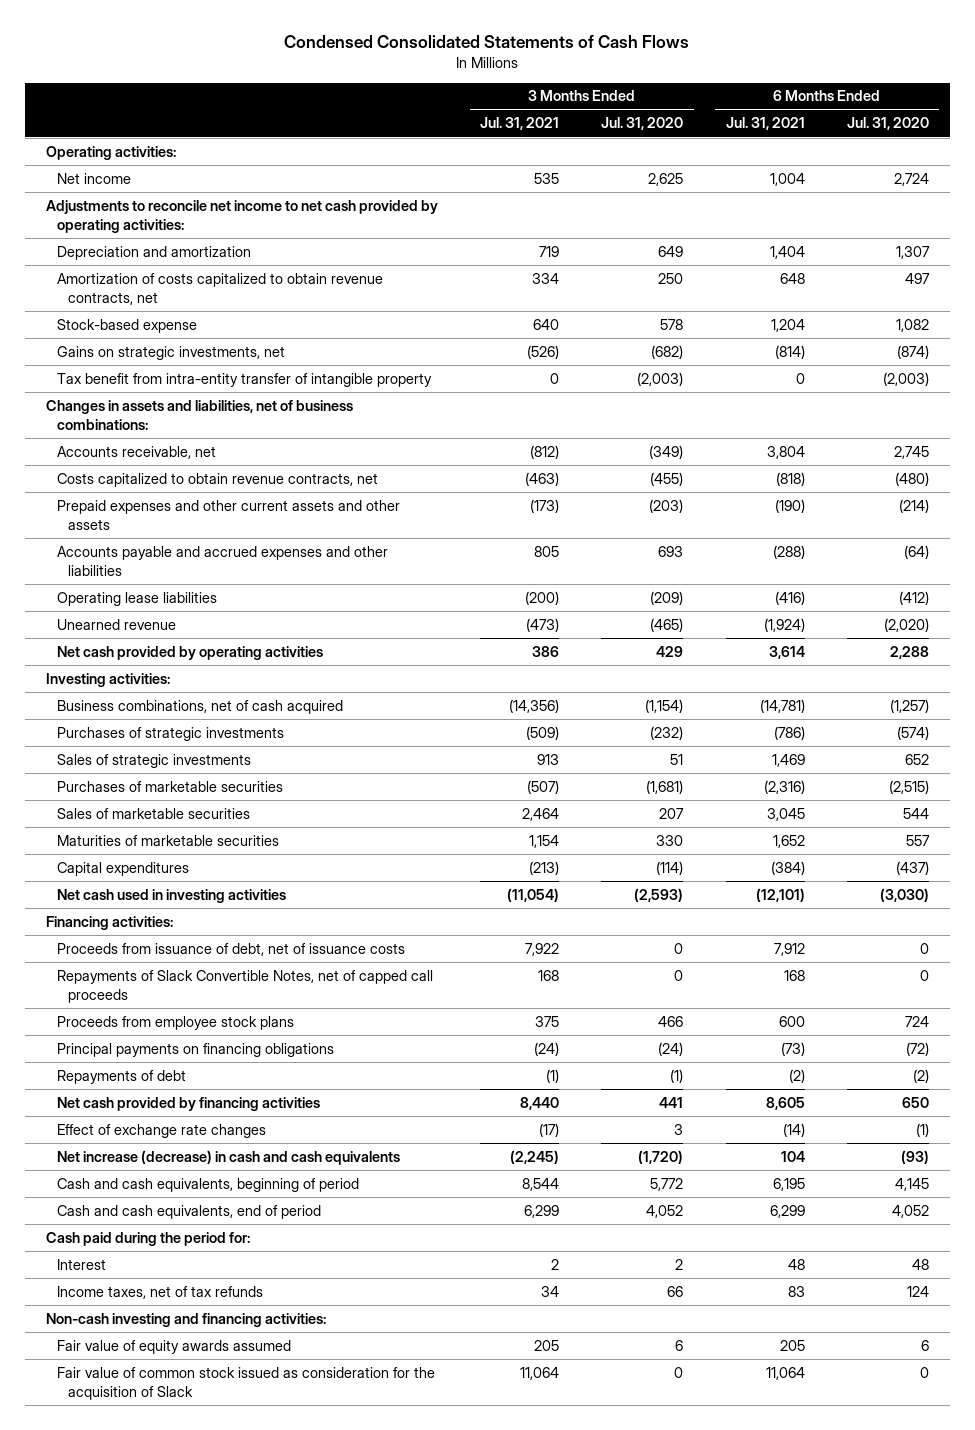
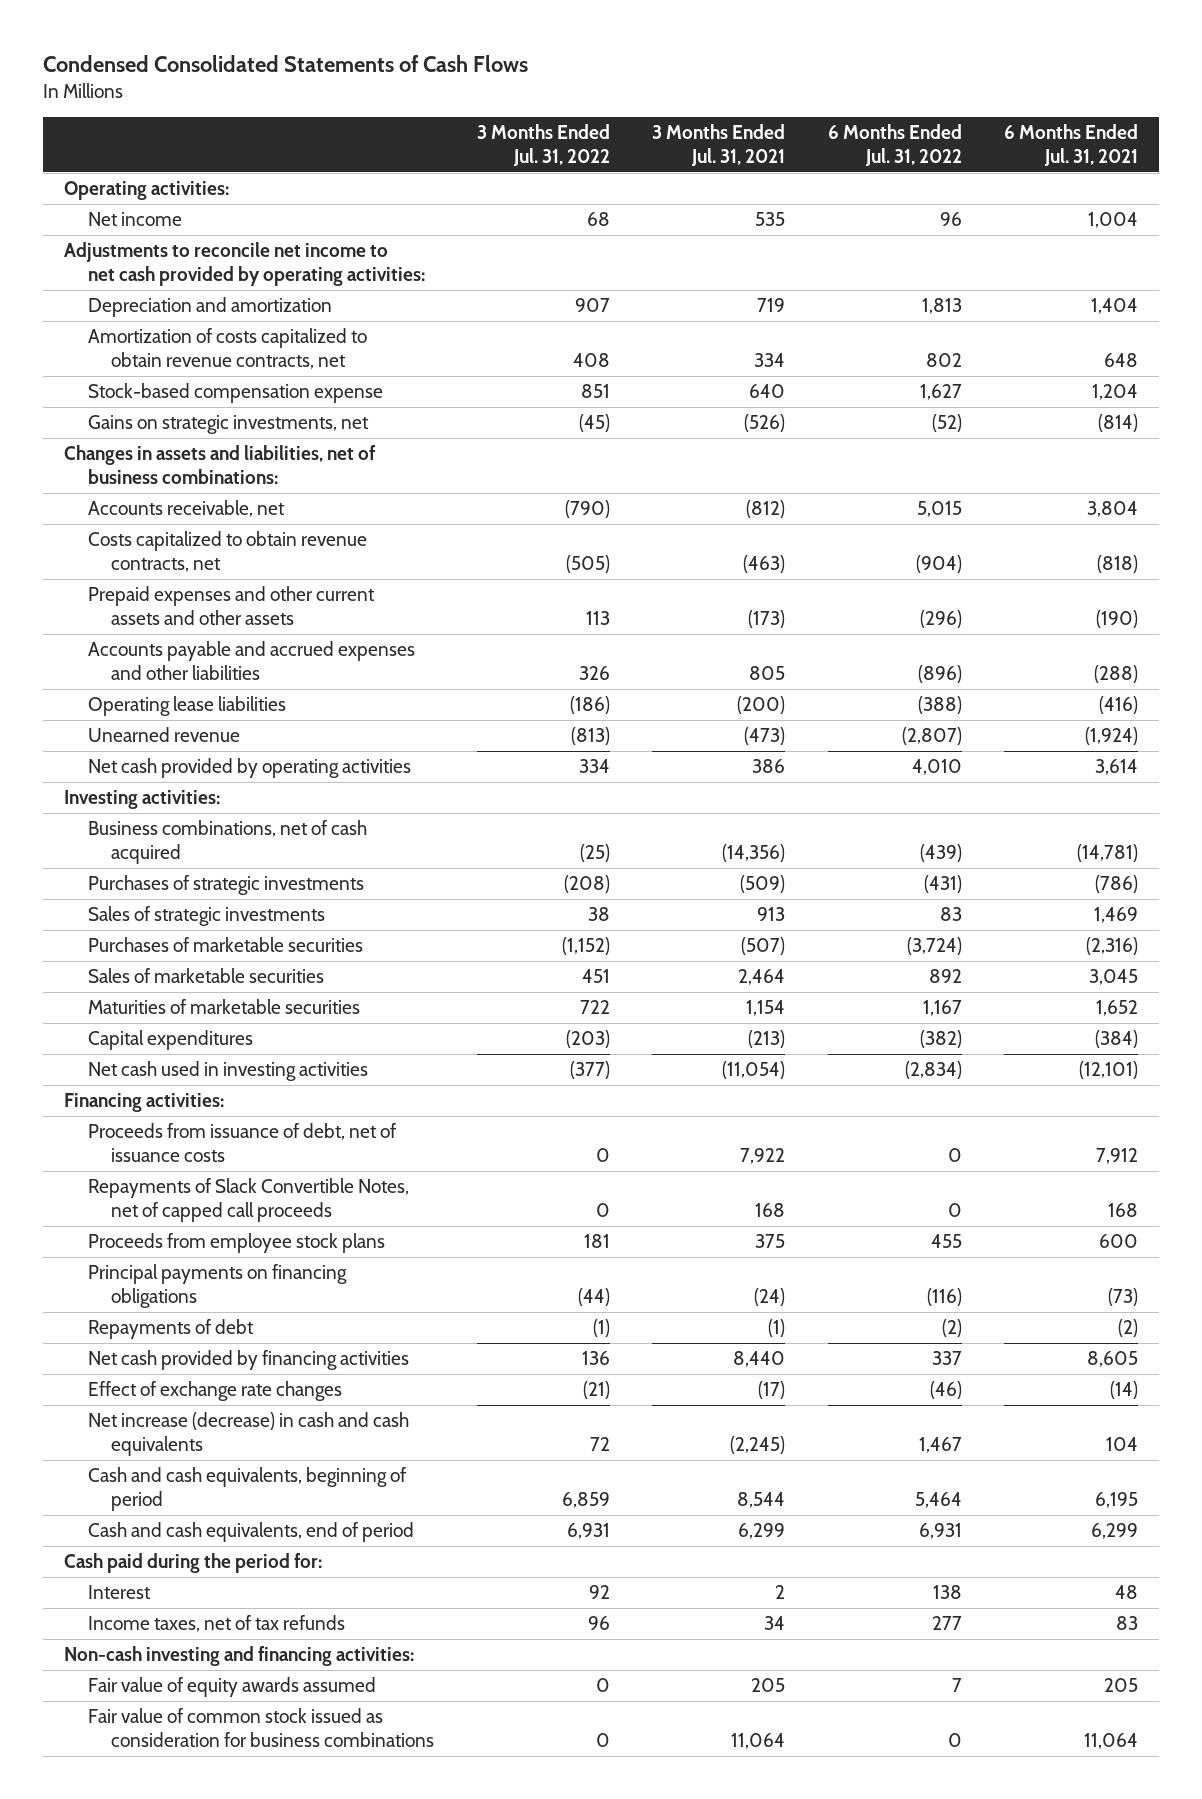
[601,117,684,131] Jul. 31, 2020 -> none
[846,117,929,131] Jul. 31, 2020 -> none
none -> [476,123,610,166] 3 Months Ended Jul. 31, 2022
none -> [827,123,962,166] 6 Months Ended Jul. 31, 2022
[57,318,198,333] Stock-based expense -> [87,383,383,404] Stock-based compensation expense
[57,372,433,387] Tax benefit from intra-entity transfer of intangible property -> none
[57,1366,436,1400] Fair value of common stock issued as consideration for the acquisition of Slack -> [87,1708,435,1748] Fair value of common stock issued as consideration for business combinations

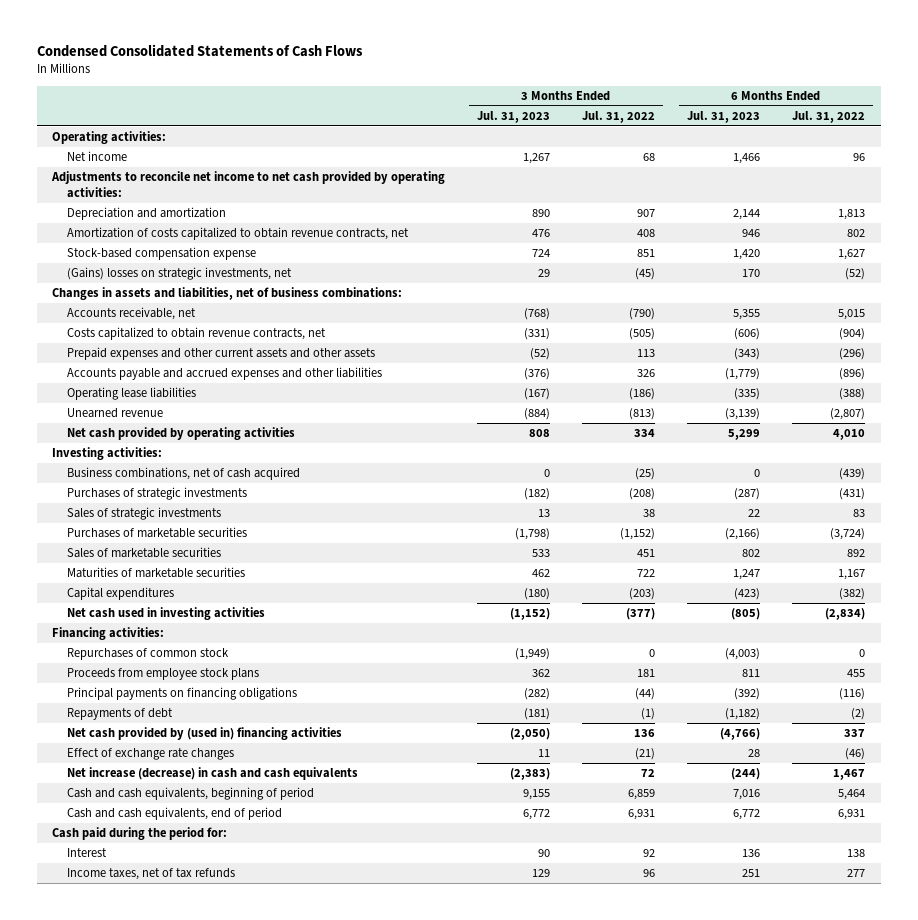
[652,123,786,166] 3 Months Ended Jul. 31, 2021 -> none
[1004,123,1139,166] 6 Months Ended Jul. 31, 2021 -> none
none -> [477,110,551,123] Jul. 31, 2023
none -> [687,110,761,123] Jul. 31, 2023
[87,415,369,435] Gains on strategic investments, net -> [67,267,293,281] (Gains) losses on strategic investments, net
[87,1123,397,1163] Proceeds from issuance of debt, net of issuance costs -> none
[87,1178,409,1223] Repayments of Slack Convertible Notes, net of capped call proceeds -> none
none -> [67,648,230,661] Repurchases of common stock
[87,1350,409,1371] Net cash provided by financing activities -> [67,727,343,741] Net cash provided by (used in) financing activities
[63,1646,414,1667] Non-cash investing and financing activities: -> none
[87,1677,376,1698] Fair value of equity awards assumed -> none
[87,1708,435,1748] Fair value of common stock issued as consideration for business combinations -> none

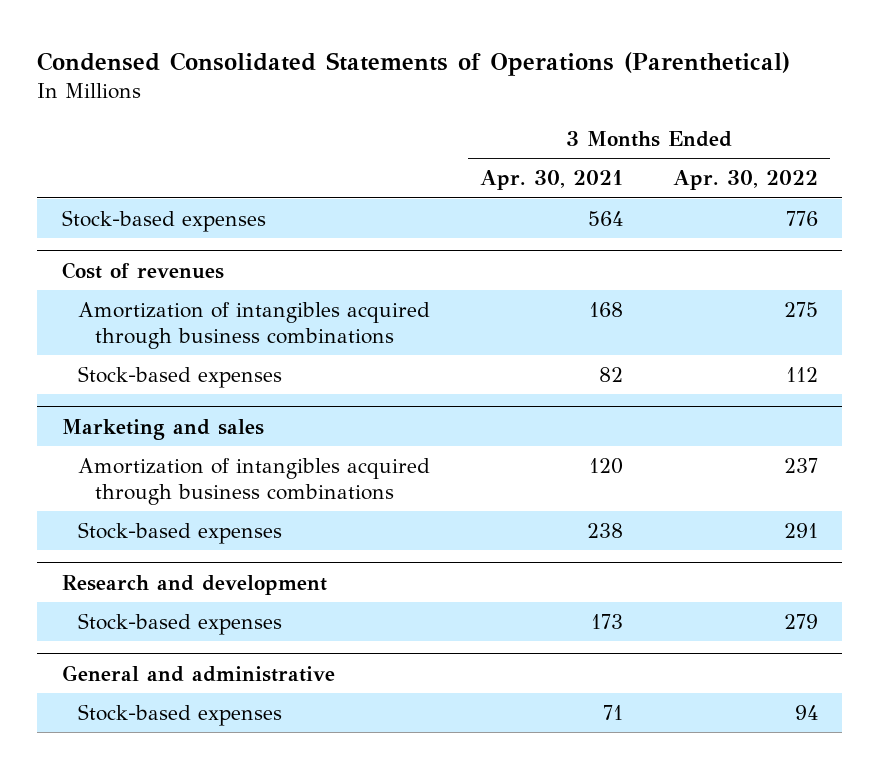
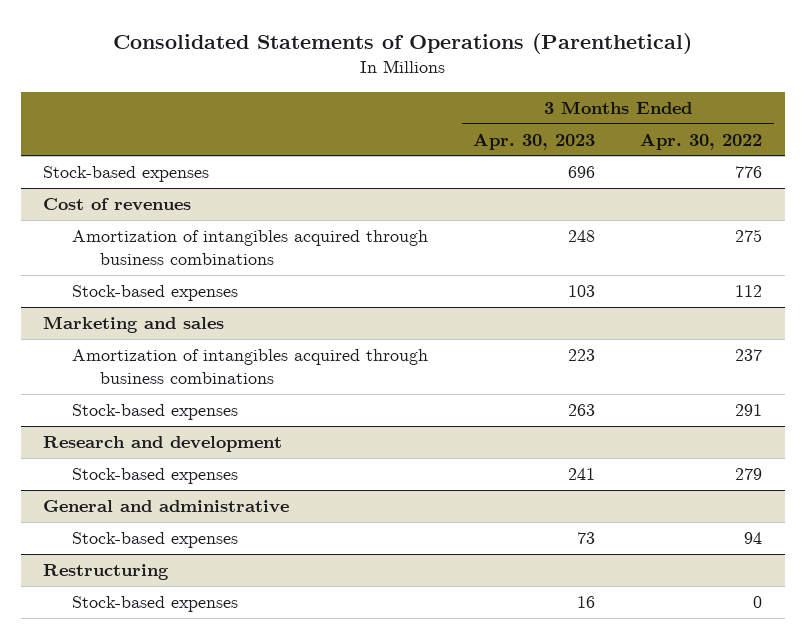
[36,51,790,76] Condensed Consolidated Statements of Operations (Parenthetical) -> [112,32,692,54] Consolidated Statements of Operations (Parenthetical)
[479,170,623,191] Apr. 30, 2021 -> none
none -> [473,132,596,150] Apr. 30, 2023
none -> [43,564,170,581] Restructuring
none -> [71,596,238,613] Stock-based expenses

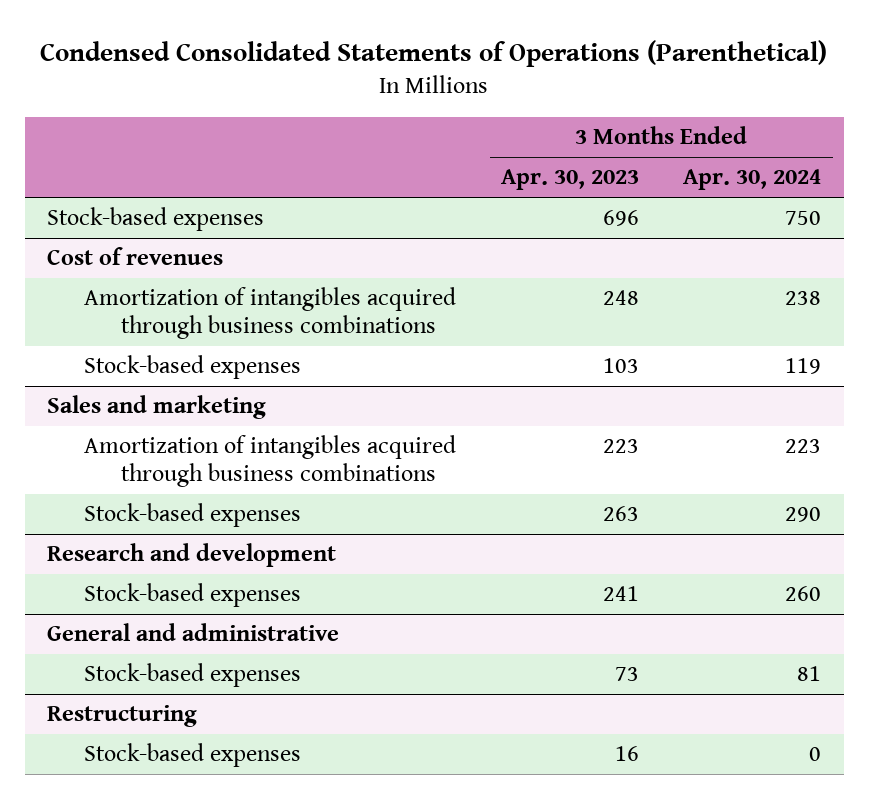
[112,32,692,54] Consolidated Statements of Operations (Parenthetical) -> [40,40,828,68] Condensed Consolidated Statements of Operations (Parenthetical)
[640,132,763,150] Apr. 30, 2022 -> none
none -> [683,169,822,191] Apr. 30, 2024
[43,316,225,334] Marketing and sales -> [47,395,267,420] Sales and marketing

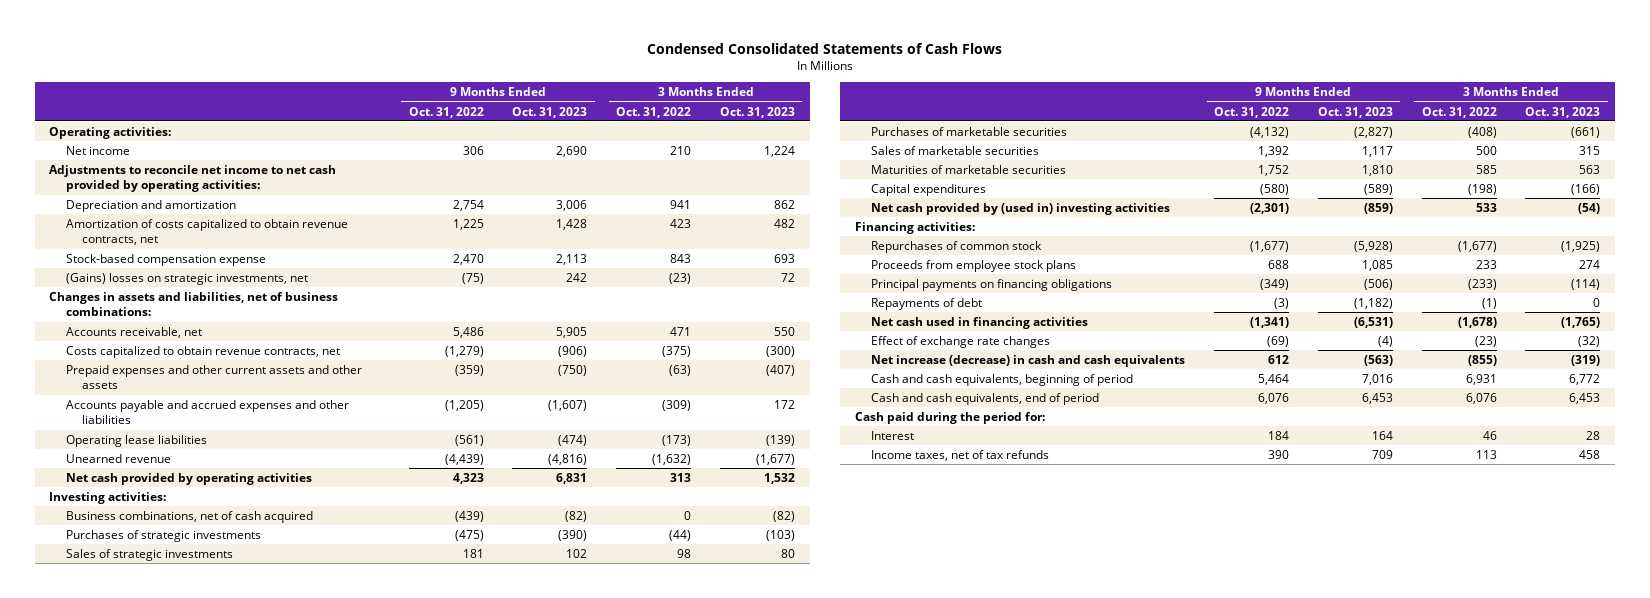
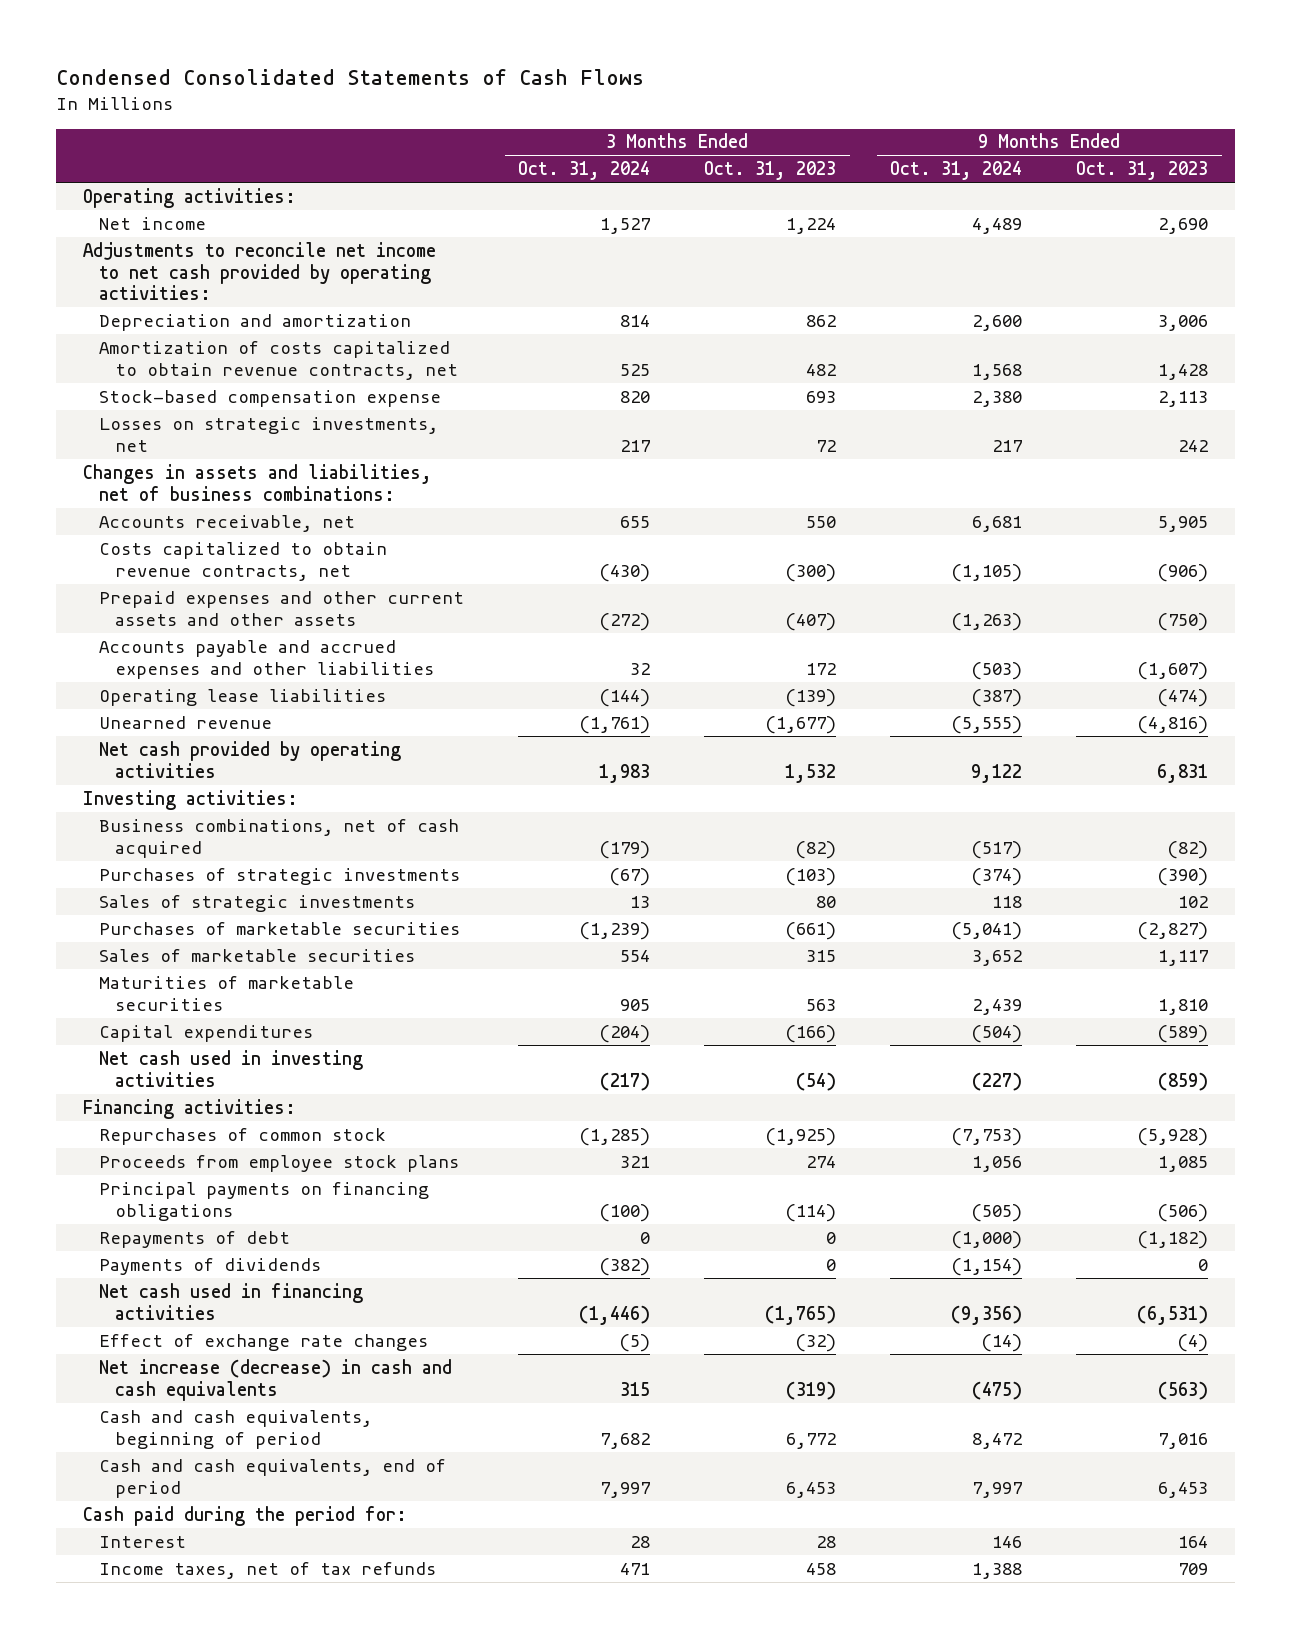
[408,106,484,118] Oct. 31, 2022 -> none
[616,106,692,118] Oct. 31, 2022 -> none
none -> [518,161,651,181] Oct. 31, 2024
none -> [890,161,1023,181] Oct. 31, 2024
[65,272,308,285] (Gains) losses on strategic investments, net -> [99,416,439,452] Losses on strategic investments, net
[870,202,1170,215] Net cash provided by (used in) investing activities -> [99,1049,364,1087] Net cash used in investing activities
none -> [99,1257,322,1275] Payments of dividends

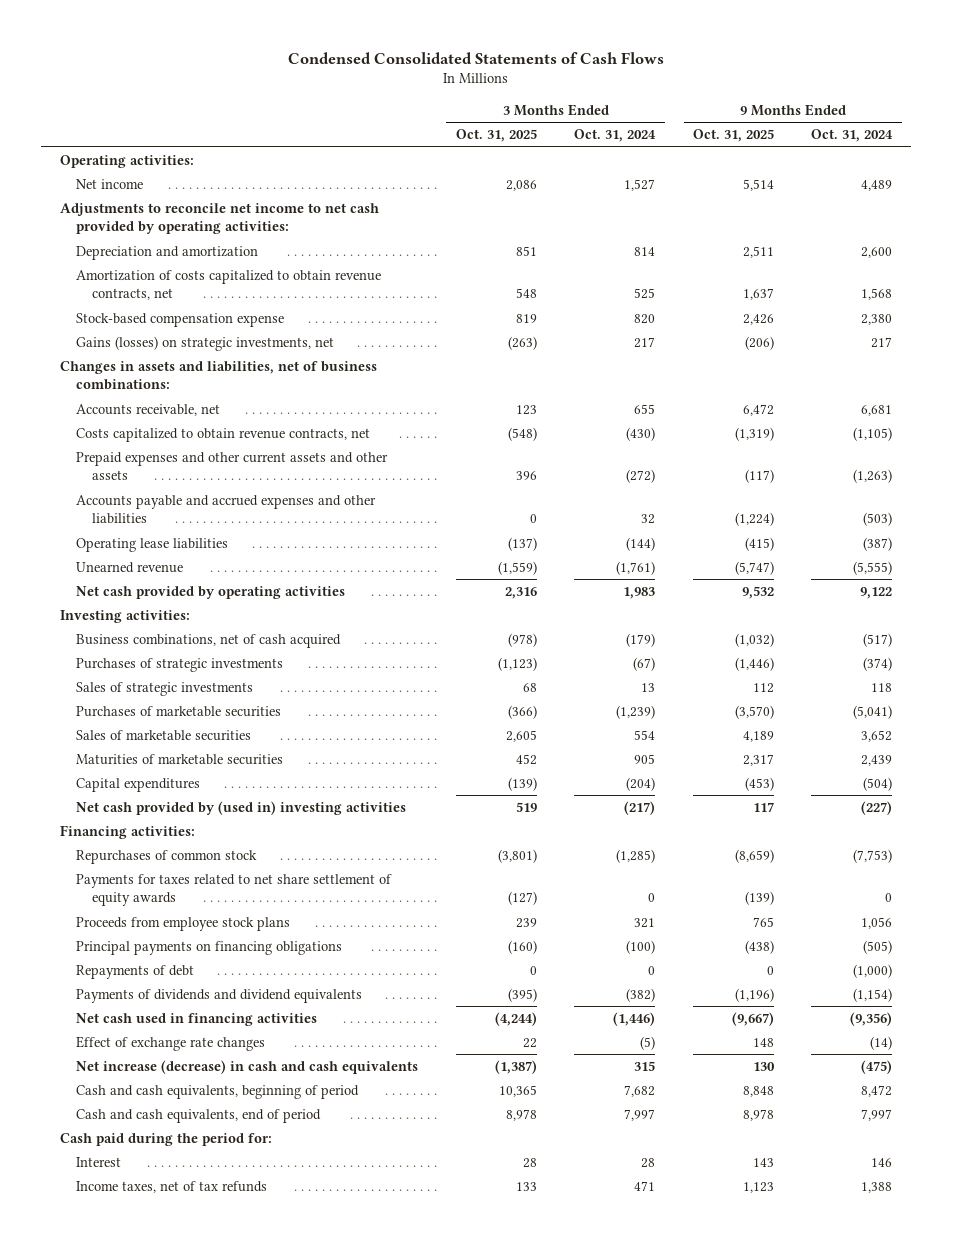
[704,161,837,181] Oct. 31, 2023 -> none
[1076,161,1209,181] Oct. 31, 2023 -> none
none -> [455,129,537,143] Oct. 31, 2025
none -> [692,129,774,143] Oct. 31, 2025
[99,416,439,452] Losses on strategic investments, net -> [76,335,335,351] Gains (losses) on strategic investments, net
[99,1049,364,1087] Net cash used in investing activities -> [76,800,407,815] Net cash provided by (used in) investing activities
none -> [76,873,393,907] Payments for taxes related to net share settlement of equity awards
[99,1257,322,1275] Payments of dividends -> [76,988,363,1003] Payments of dividends and dividend equivalents

